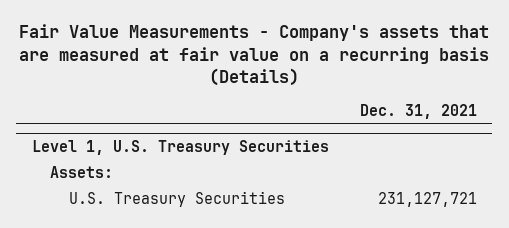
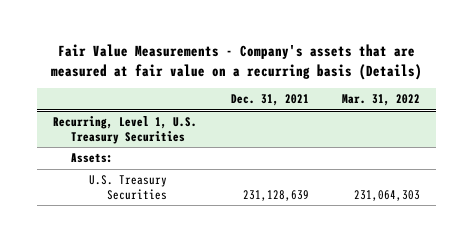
none -> [341,94,420,107] Mar. 31, 2022
[31,140,329,156] Level 1, U.S. Treasury Securities -> [53,116,198,144] Recurring, Level 1, U.S. Treasury Securities
[377,192,477,208] 231,127,721 -> [242,189,309,201] 231,128,639

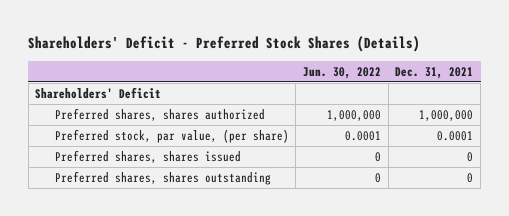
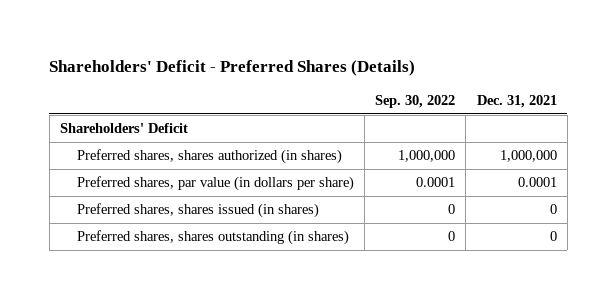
[28,35,421,52] Shareholders' Deficit - Preferred Stock Shares (Details) -> [49,59,416,76] Shareholders' Deficit - Preferred Shares (Details)
[302,66,381,79] Jun. 30, 2022 -> none
none -> [375,94,456,108] Sep. 30, 2022
[54,107,265,121] Preferred shares, shares authorized -> [77,149,343,165] Preferred shares, shares authorized (in shares)
[54,128,289,143] Preferred stock, par value, (per share) -> [77,176,355,192] Preferred shares, par value (in dollars per share)
[54,149,241,163] Preferred shares, shares issued -> [77,203,320,219] Preferred shares, shares issued (in shares)
[54,170,271,185] Preferred shares, shares outstanding -> [77,230,350,246] Preferred shares, shares outstanding (in shares)

